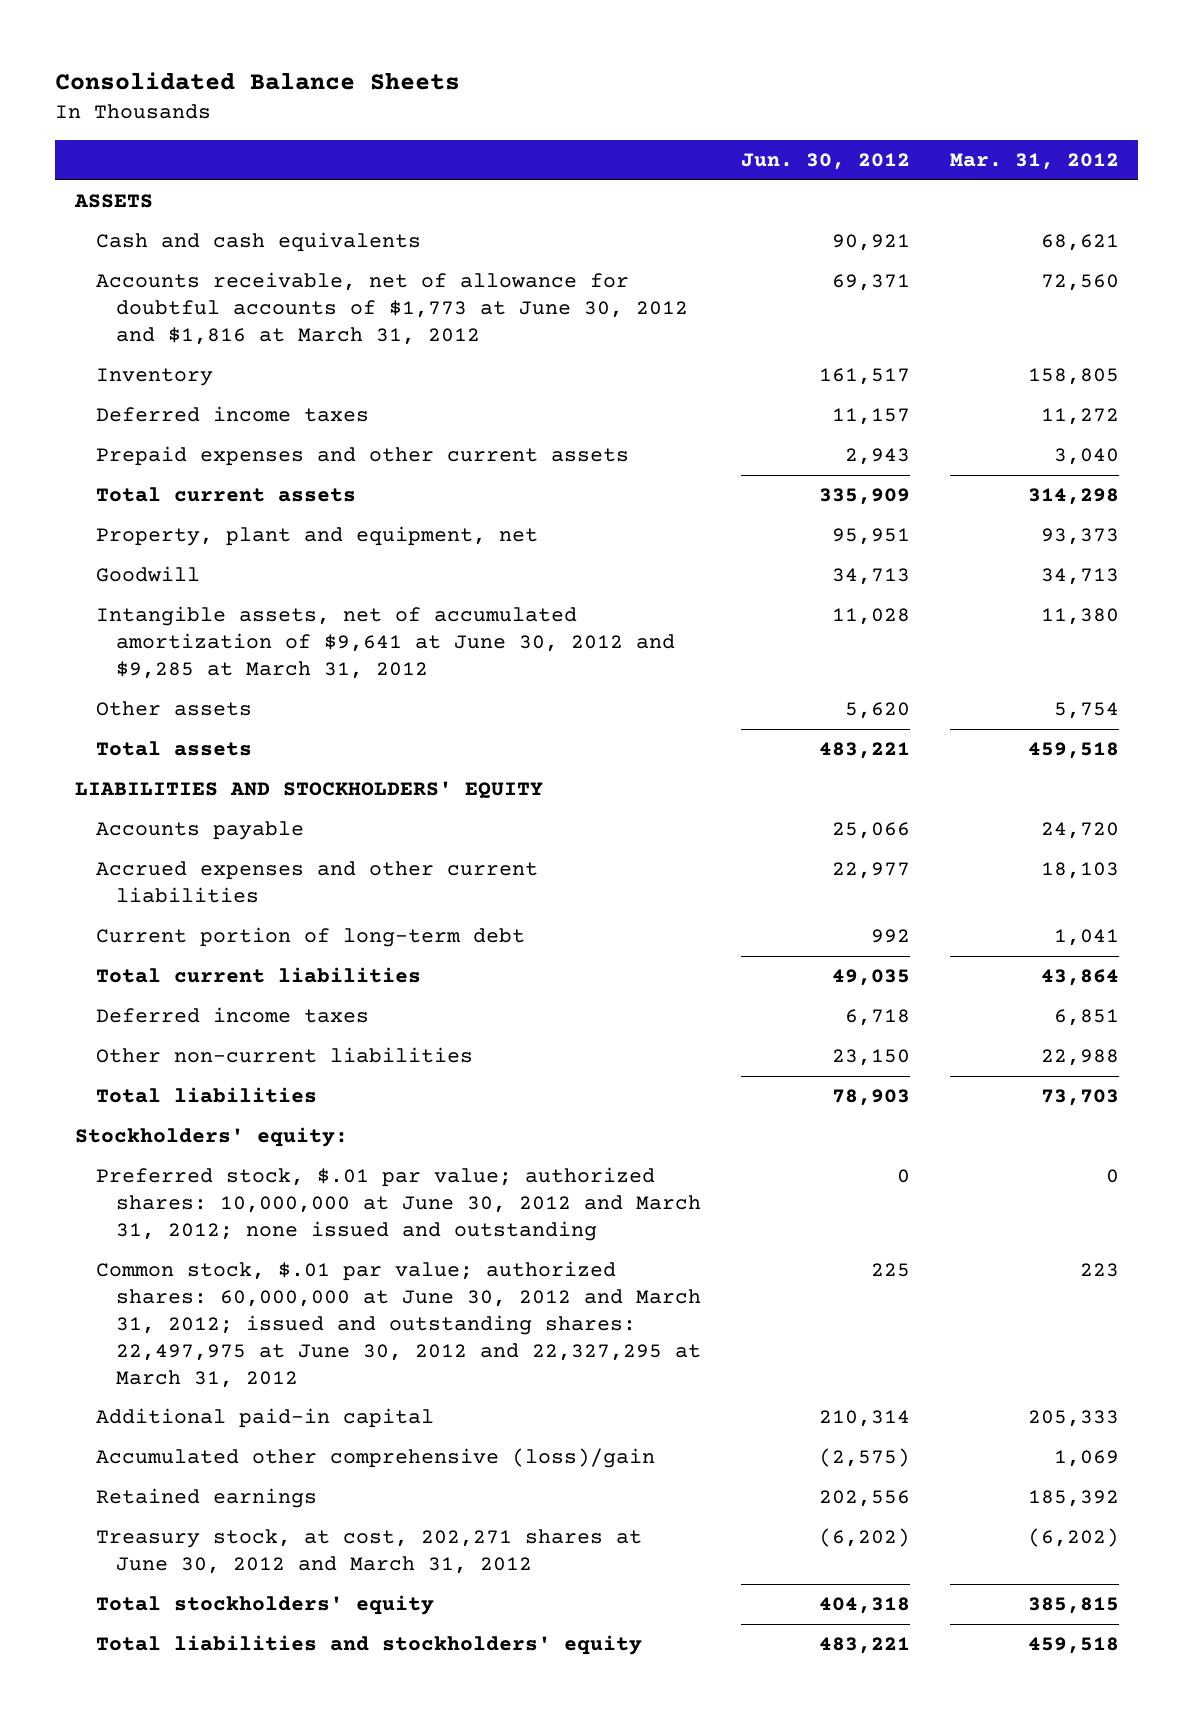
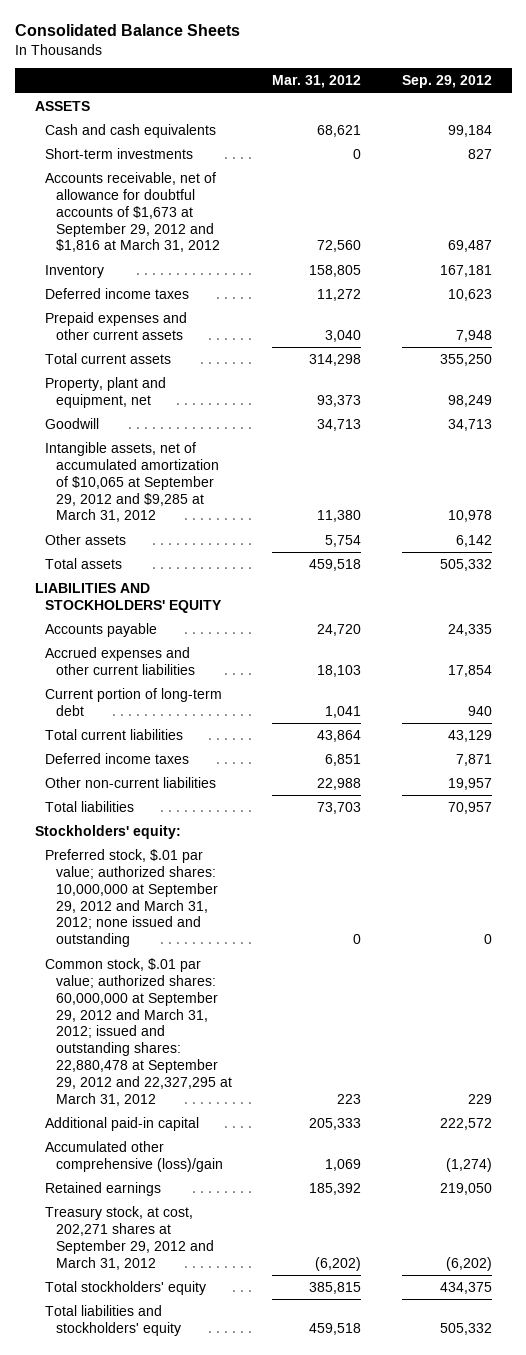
[740,152,910,170] Jun. 30, 2012 -> none
none -> [401,75,492,89] Sep. 29, 2012
none -> [45,147,194,159] Short-term investments
[95,272,689,345] Accounts receivable, net of allowance for doubtful accounts of $1,773 at June 30, 2012 and $1,816 at March 31, 2012 -> [45,171,221,253] Accounts receivable, net of allowance for doubtful accounts of $1,673 at September 29, 2012 and $1,816 at March 31, 2012
[95,606,676,679] Intangible assets, net of accumulated amortization of $9,641 at June 30, 2012 and $9,285 at March 31, 2012 -> [45,441,220,523] Intangible assets, net of accumulated amortization of $10,065 at September 29, 2012 and $9,285 at March 31, 2012
[95,1167,702,1241] Preferred stock, $.01 par value; authorized shares: 10,000,000 at June 30, 2012 and March 31, 2012; none issued and outstanding -> [45,848,219,948] Preferred stock, $.01 par value; authorized shares: 10,000,000 at September 29, 2012 and March 31, 2012; none issued and outstanding
[95,1261,702,1388] Common stock, $.01 par value; authorized shares: 60,000,000 at June 30, 2012 and March 31, 2012; issued and outstanding shares: 22,497,975 at June 30, 2012 and 22,327,295 at March 31, 2012 -> [45,957,233,1106] Common stock, $.01 par value; authorized shares: 60,000,000 at September 29, 2012 and March 31, 2012; issued and outstanding shares: 22,880,478 at September 29, 2012 and 22,327,295 at March 31, 2012
[95,1529,642,1575] Treasury stock, at cost, 202,271 shares at June 30, 2012 and March 31, 2012 -> [45,1205,215,1270] Treasury stock, at cost, 202,271 shares at September 29, 2012 and March 31, 2012

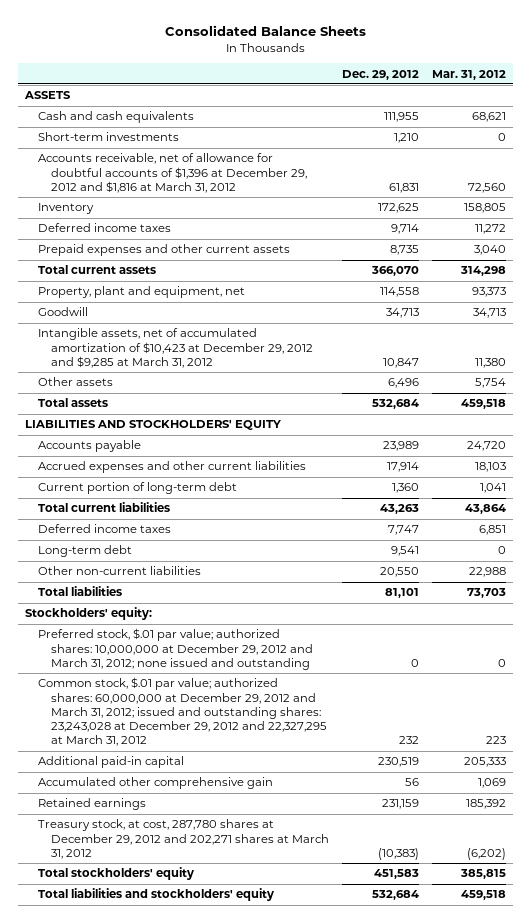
[401,75,492,89] Sep. 29, 2012 -> none
none -> [342,69,420,80] Dec. 29, 2012
[45,171,221,253] Accounts receivable, net of allowance for doubtful accounts of $1,673 at September 29, 2012 and $1,816 at March 31, 2012 -> [38,153,308,193] Accounts receivable, net of allowance for doubtful accounts of $1,396 at December 29, 2012 and $1,816 at March 31, 2012
[45,441,220,523] Intangible assets, net of accumulated amortization of $10,065 at September 29, 2012 and $9,285 at March 31, 2012 -> [38,328,314,368] Intangible assets, net of accumulated amortization of $10,423 at December 29, 2012 and $9,285 at March 31, 2012
none -> [38,545,133,558] Long-term debt
[45,848,219,948] Preferred stock, $.01 par value; authorized shares: 10,000,000 at September 29, 2012 and March 31, 2012; none issued and outstanding -> [38,628,314,670] Preferred stock, $.01 par value; authorized shares: 10,000,000 at December 29, 2012 and March 31, 2012; none issued and outstanding
[45,957,233,1106] Common stock, $.01 par value; authorized shares: 60,000,000 at September 29, 2012 and March 31, 2012; issued and outstanding shares: 22,880,478 at September 29, 2012 and 22,327,295 at March 31, 2012 -> [38,677,328,747] Common stock, $.01 par value; authorized shares: 60,000,000 at December 29, 2012 and March 31, 2012; issued and outstanding shares: 23,243,028 at December 29, 2012 and 22,327,295 at March 31, 2012
[45,1140,224,1172] Accumulated other comprehensive (loss)/gain -> [38,777,274,790] Accumulated other comprehensive gain
[45,1205,215,1270] Treasury stock, at cost, 202,271 shares at September 29, 2012 and March 31, 2012 -> [38,819,330,859] Treasury stock, at cost, 287,780 shares at December 29, 2012 and 202,271 shares at March 31, 2012

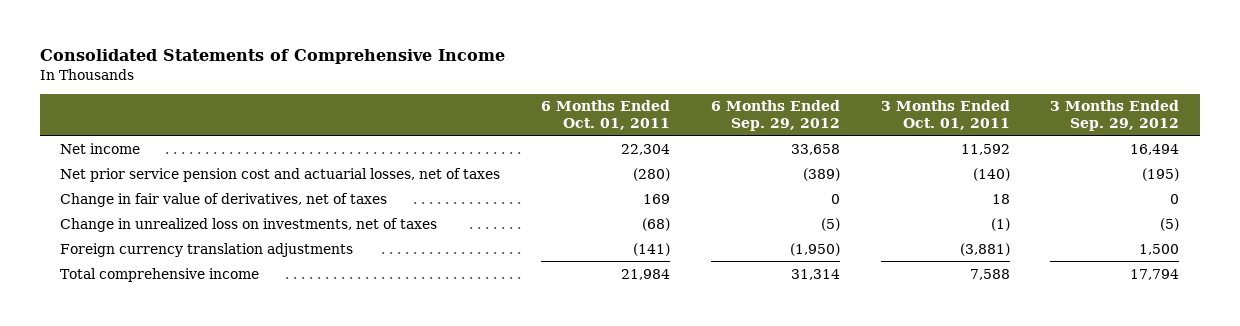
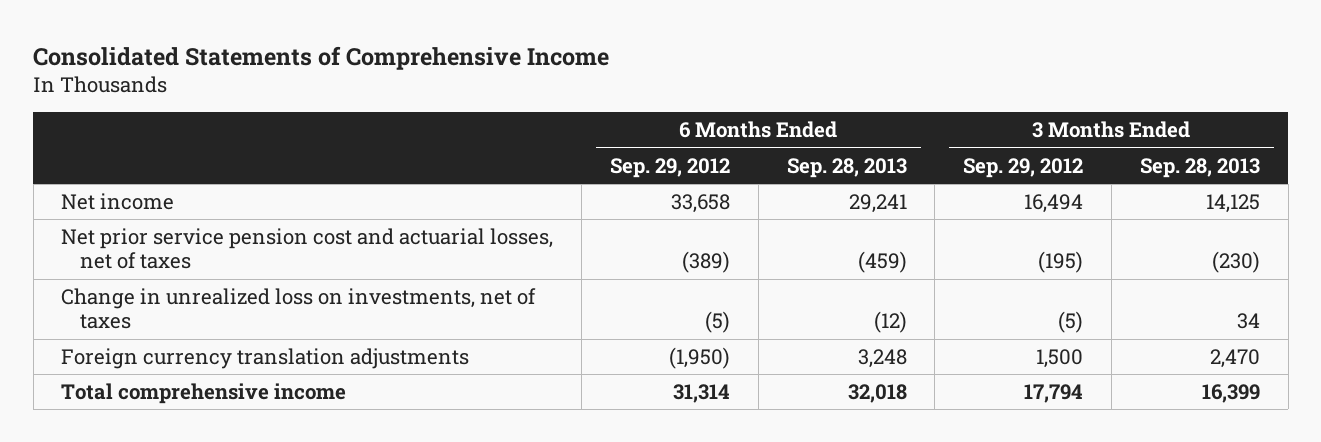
[541,100,671,130] 6 Months Ended Oct. 01, 2011 -> none
[880,100,1010,130] 3 Months Ended Oct. 01, 2011 -> none
none -> [786,157,907,178] Sep. 28, 2013
none -> [1139,157,1260,178] Sep. 28, 2013
[60,192,388,207] Change in fair value of derivatives, net of taxes -> none

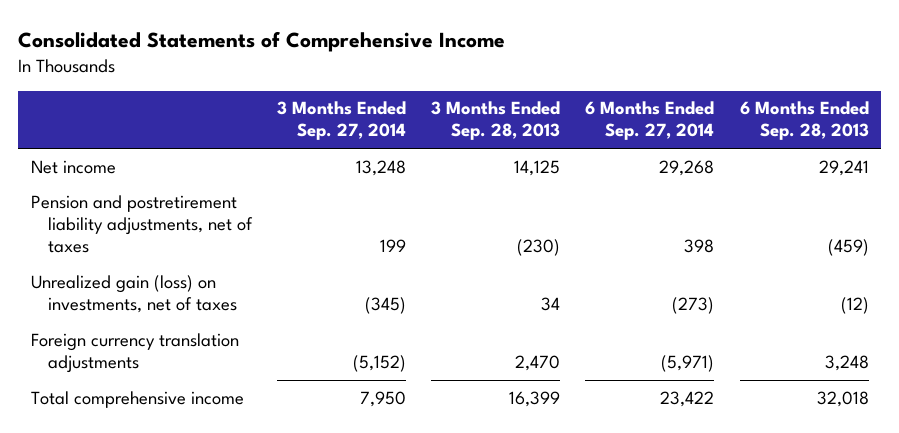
[610,157,731,178] Sep. 29, 2012 -> none
[963,157,1084,178] Sep. 29, 2012 -> none
none -> [277,101,407,141] 3 Months Ended Sep. 27, 2014
none -> [585,101,715,141] 6 Months Ended Sep. 27, 2014
[61,228,554,270] Net prior service pension cost and actuarial losses, net of taxes -> [30,194,254,254] Pension and postretirement liability adjustments, net of taxes
[61,288,537,330] Change in unrealized loss on investments, net of taxes -> [30,274,238,313] Unrealized gain (loss) on investments, net of taxes

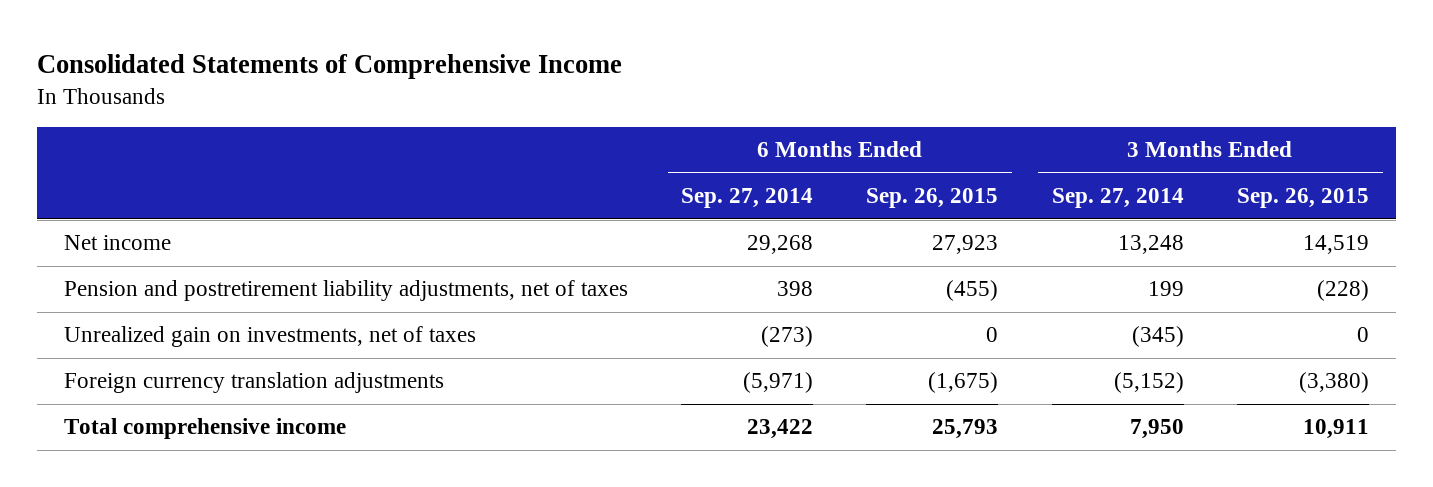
[431,101,561,141] 3 Months Ended Sep. 28, 2013 -> none
[739,101,869,141] 6 Months Ended Sep. 28, 2013 -> none
none -> [866,188,999,209] Sep. 26, 2015
none -> [1237,188,1370,209] Sep. 26, 2015
[30,274,238,313] Unrealized gain (loss) on investments, net of taxes -> [63,326,476,348] Unrealized gain on investments, net of taxes

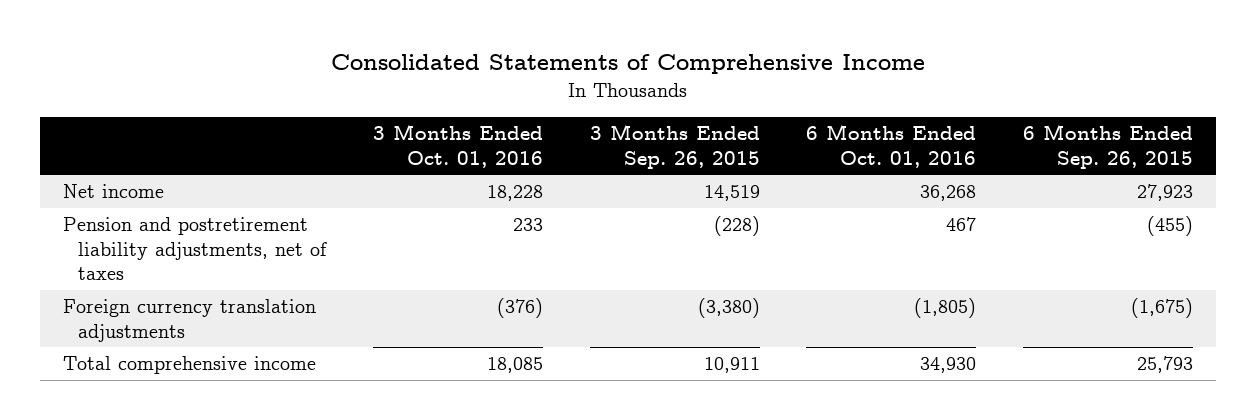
[681,188,814,209] Sep. 27, 2014 -> none
[1051,188,1184,209] Sep. 27, 2014 -> none
none -> [372,124,543,168] 3 Months Ended Oct. 01, 2016
none -> [806,124,977,168] 6 Months Ended Oct. 01, 2016
[63,326,476,348] Unrealized gain on investments, net of taxes -> none

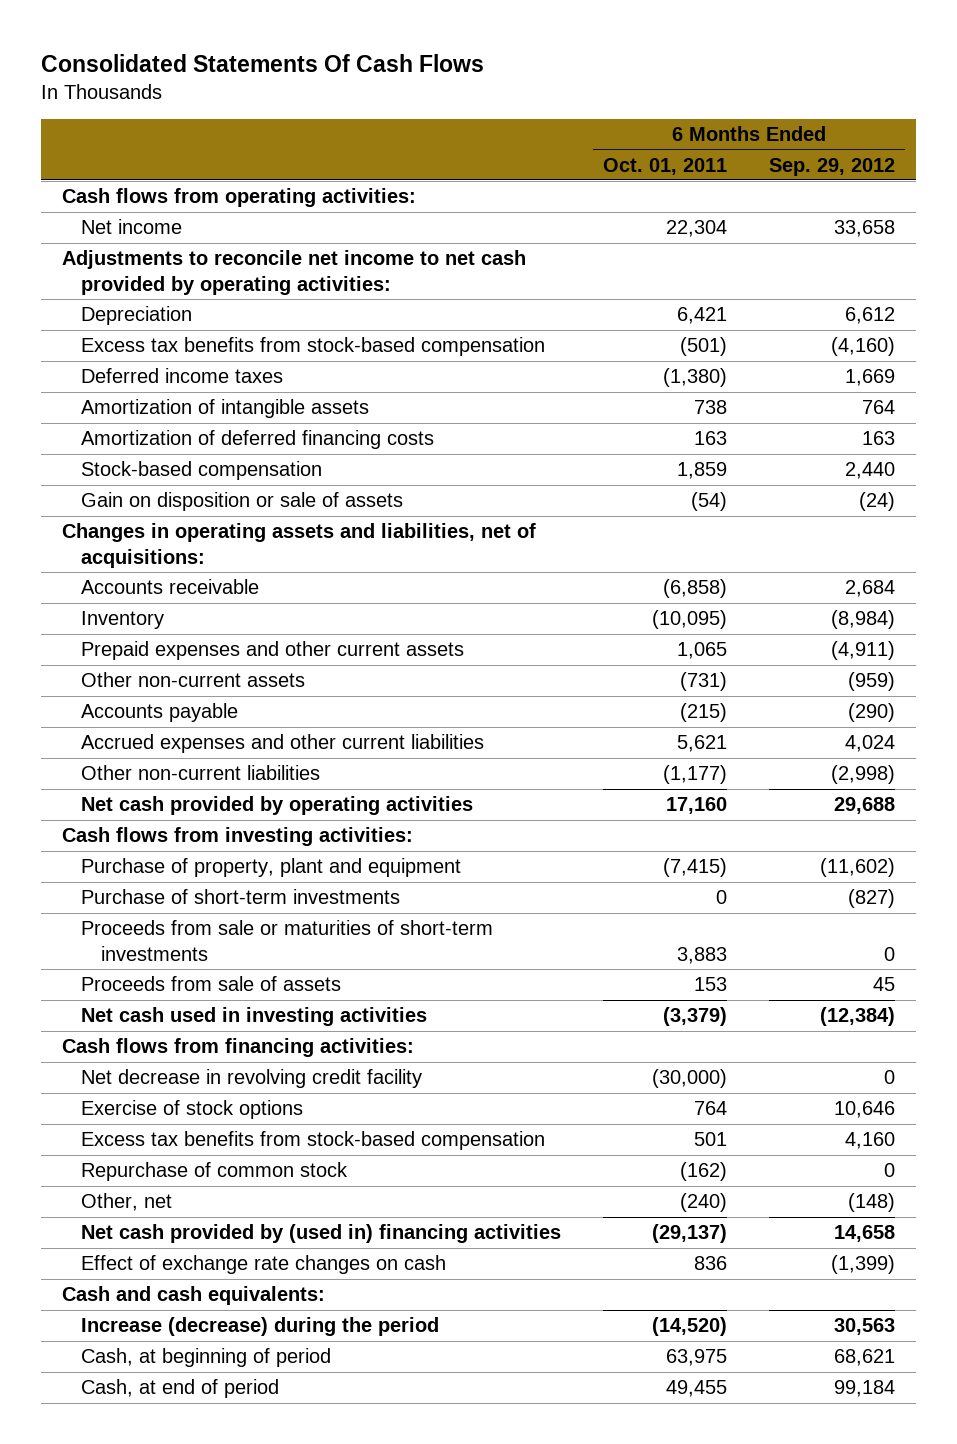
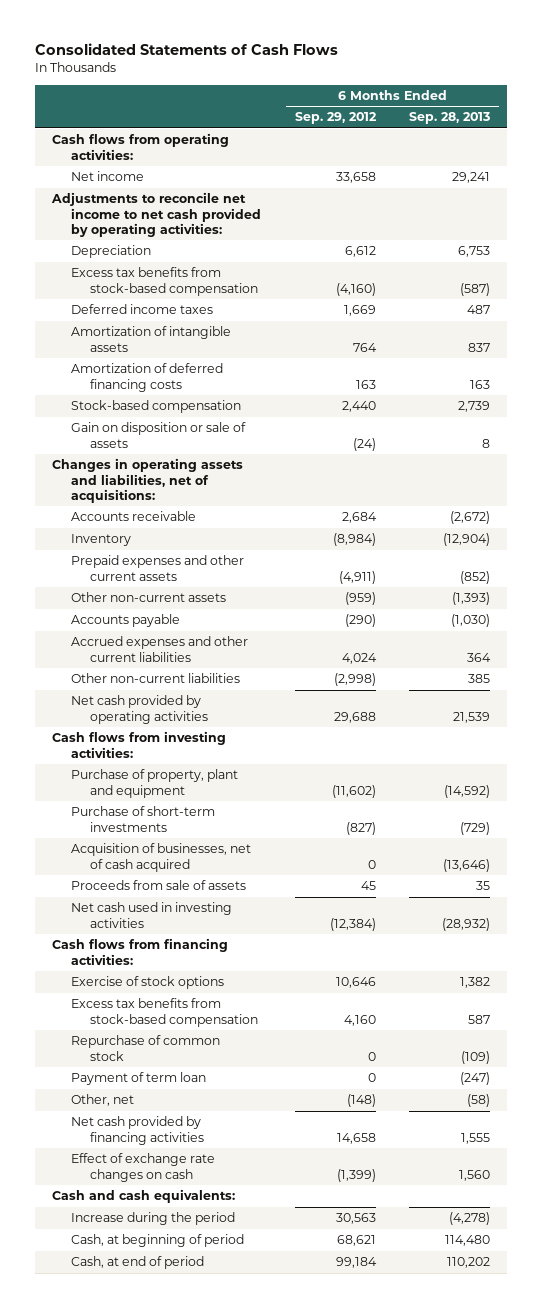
[40,53,484,72] Consolidated Statements Of Cash Flows -> [35,42,339,55] Consolidated Statements of Cash Flows
[603,157,728,175] Oct. 01, 2011 -> none
none -> [409,112,491,125] Sep. 28, 2013
[81,920,494,961] Proceeds from sale or maturities of short-term investments -> none
none -> [70,843,251,872] Acquisition of businesses, net of cash acquired
[81,1069,423,1089] Net decrease in revolving credit facility -> none
none -> [70,1072,206,1086] Payment of term loan
[81,1224,562,1244] Net cash provided by (used in) financing activities -> [70,1116,204,1145] Net cash provided by financing activities
[81,1317,440,1337] Increase (decrease) during the period -> [70,1212,235,1226] Increase during the period

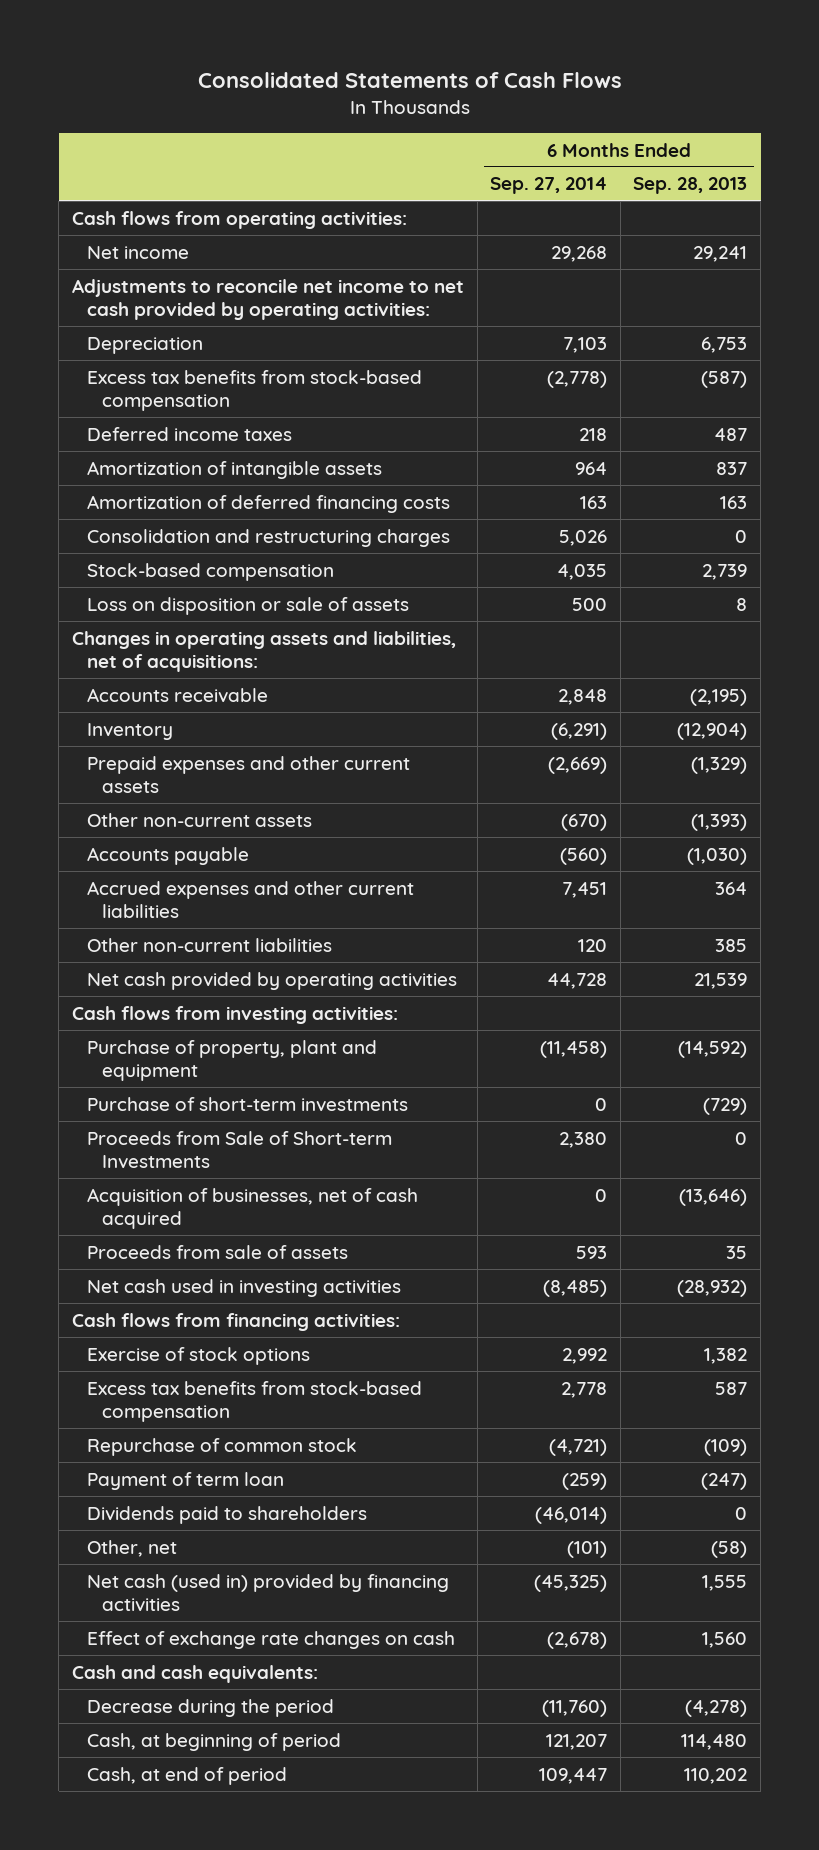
[294,112,377,125] Sep. 29, 2012 -> none
none -> [490,177,608,195] Sep. 27, 2014
none -> [86,528,450,547] Consolidation and restructuring charges
[70,422,246,448] Gain on disposition or sale of assets -> [86,596,409,615] Loss on disposition or sale of assets
[450,511,491,525] (2,672) -> [690,688,748,706] (2,195)
[460,570,491,584] (852) -> [691,756,748,774] (1,329)
none -> [86,1130,392,1169] Proceeds from Sale of Short-term Investments
none -> [86,1505,367,1524] Dividends paid to shareholders
[70,1116,204,1145] Net cash provided by financing activities -> [86,1573,449,1612] Net cash (used in) provided by financing activities
[70,1212,235,1226] Increase during the period -> [86,1698,334,1717] Decrease during the period

